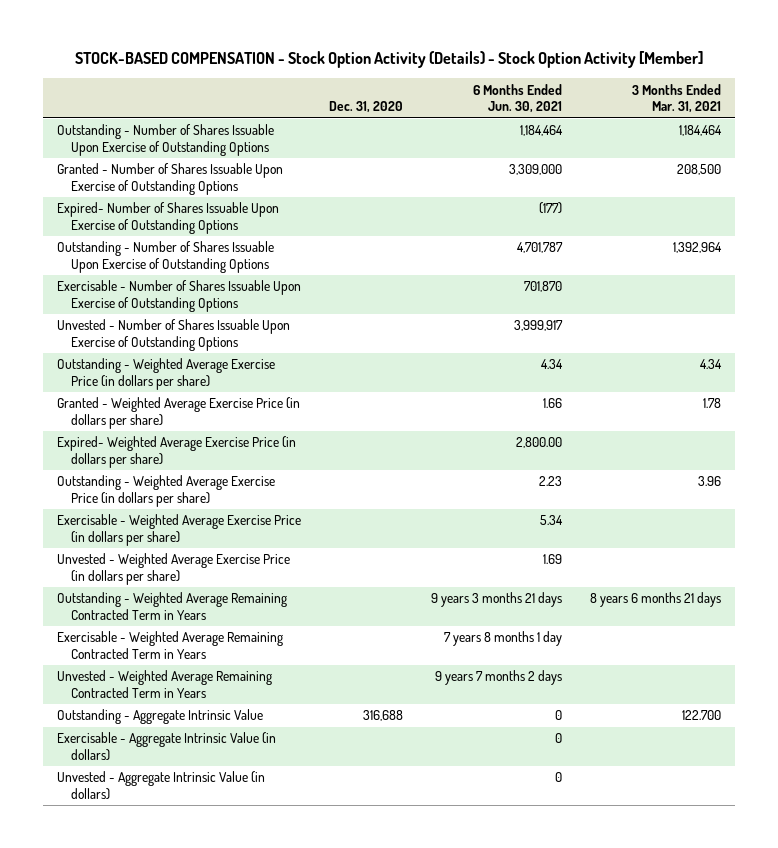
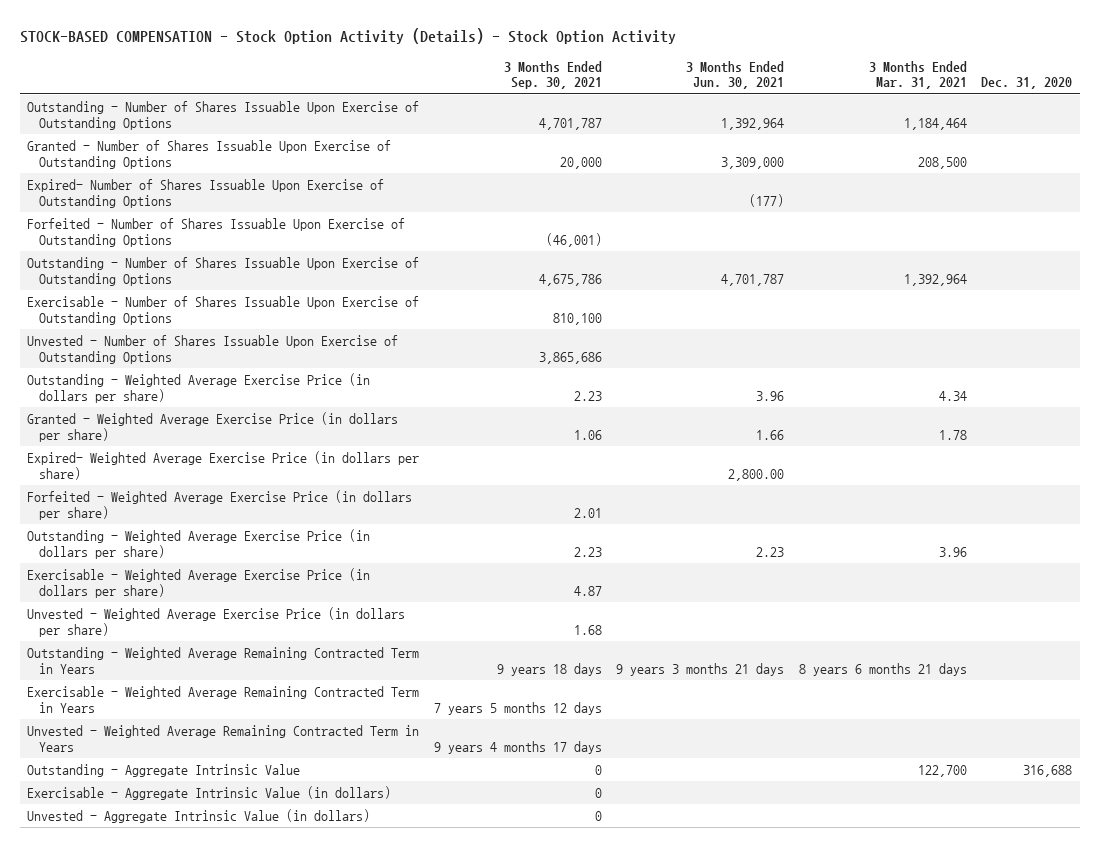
[74,51,703,69] STOCK-BASED COMPENSATION - Stock Option Activity (Details) - Stock Option Activity [Member] -> [20,28,677,45] STOCK-BASED COMPENSATION - Stock Option Activity (Details) - Stock Option Activity
[472,83,562,114] 6 Months Ended Jun. 30, 2021 -> none
none -> [503,60,602,90] 3 Months Ended Sep. 30, 2021
none -> [686,60,785,90] 3 Months Ended Jun. 30, 2021
none -> [27,217,406,247] Forfeited - Number of Shares Issuable Upon Exercise of Outstanding Options
none -> [27,489,413,520] Forfeited - Weighted Average Exercise Price (in dollars per share)
[681,710,721,721] 122.700 -> [917,764,967,777] 122,700

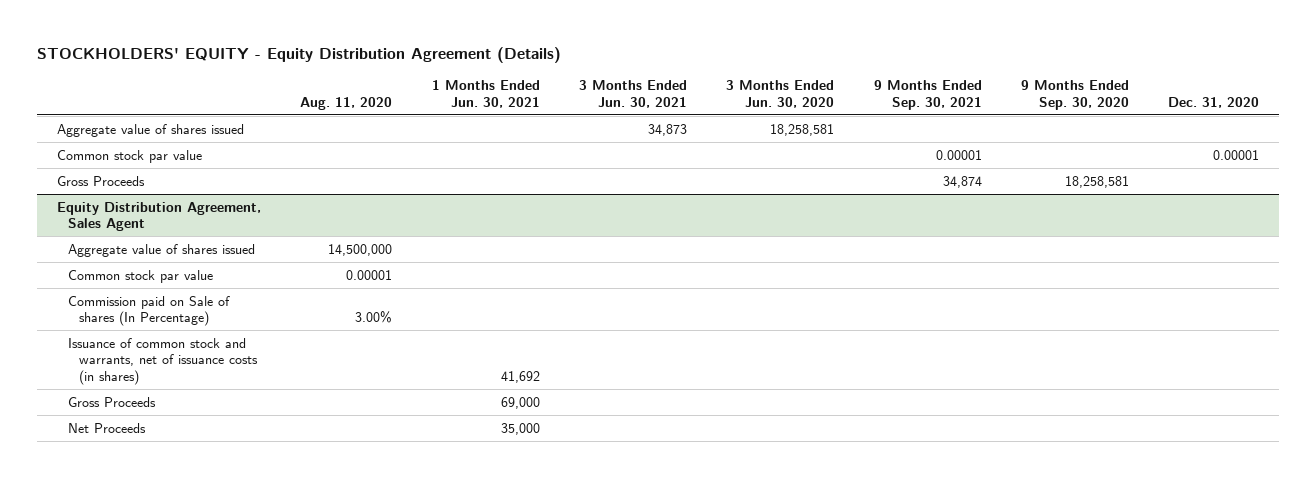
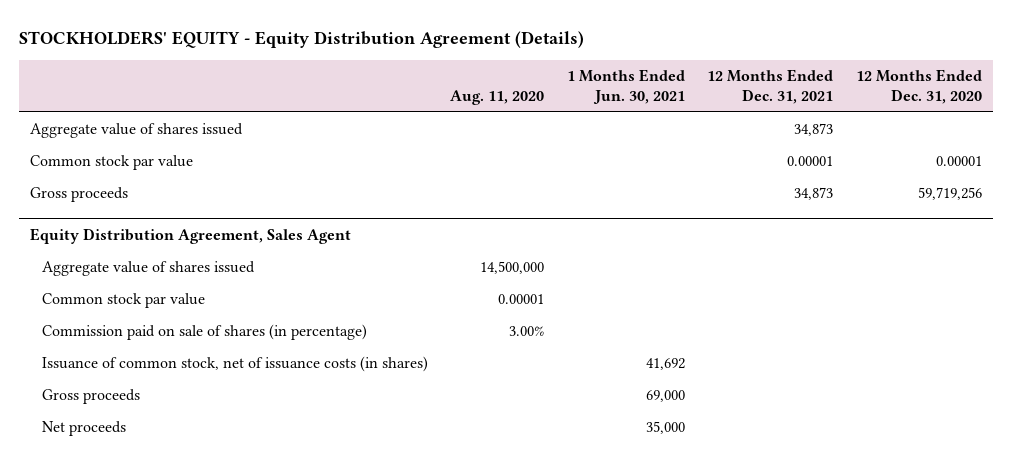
[579,80,688,108] 3 Months Ended Jun. 30, 2021 -> none
[726,80,835,108] 3 Months Ended Jun. 30, 2020 -> none
[873,80,982,110] 9 Months Ended Sep. 30, 2021 -> none
[1021,80,1130,110] 9 Months Ended Sep. 30, 2020 -> none
[1168,96,1260,108] Dec. 31, 2020 -> none
none -> [707,68,834,104] 12 Months Ended Dec. 31, 2021
none -> [855,68,982,104] 12 Months Ended Dec. 31, 2020
[57,175,146,186] Gross Proceeds -> [30,187,129,203] Gross proceeds
[68,295,231,327] Commission paid on Sale of shares (In Percentage) -> [41,324,367,341] Commission paid on sale of shares (in percentage)
[68,337,259,385] Issuance of common stock and warrants, net of issuance costs (in shares) -> [41,356,428,373] Issuance of common stock, net of issuance costs (in shares)
[68,396,157,407] Gross Proceeds -> [41,389,140,405] Gross proceeds
[68,422,147,433] Net Proceeds -> [41,421,126,437] Net proceeds

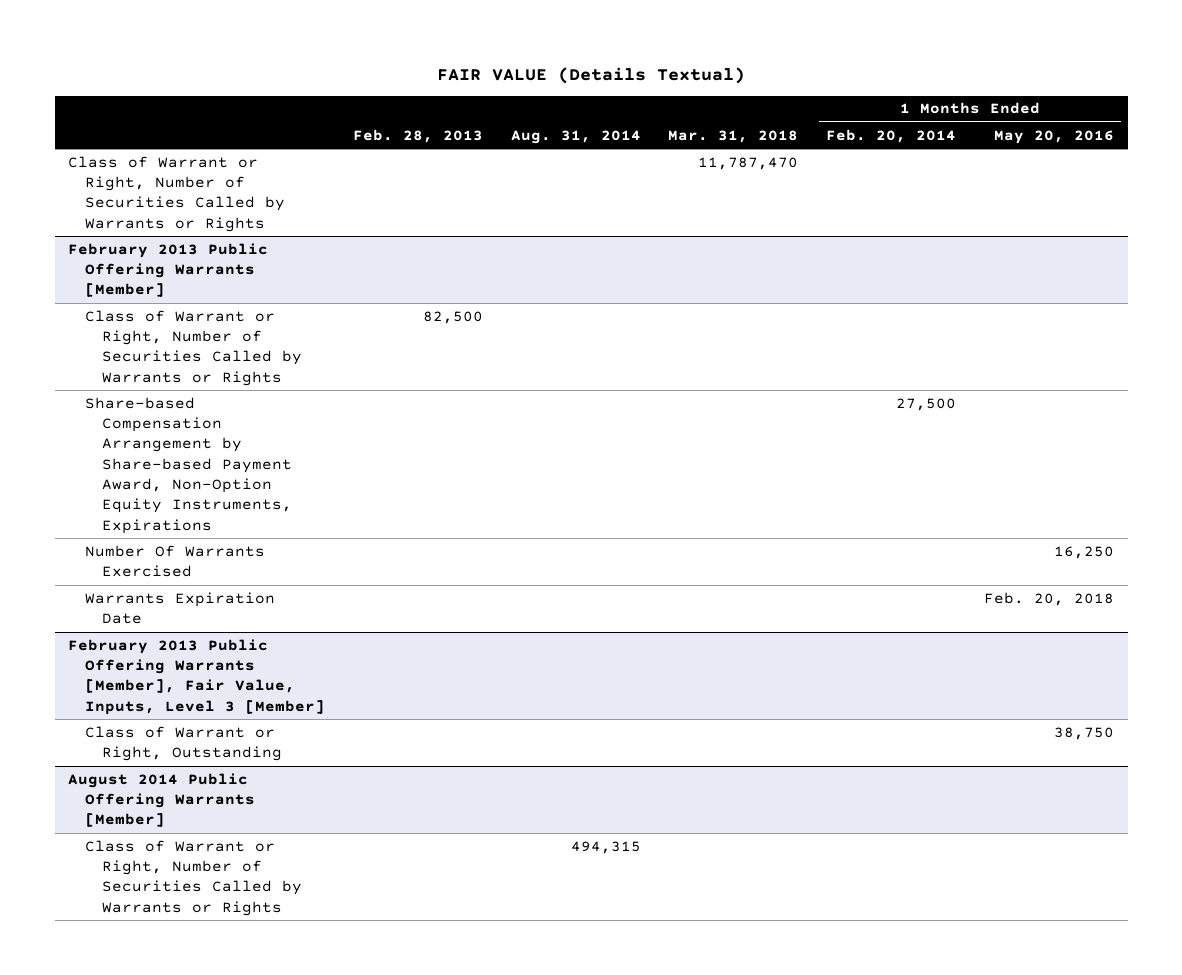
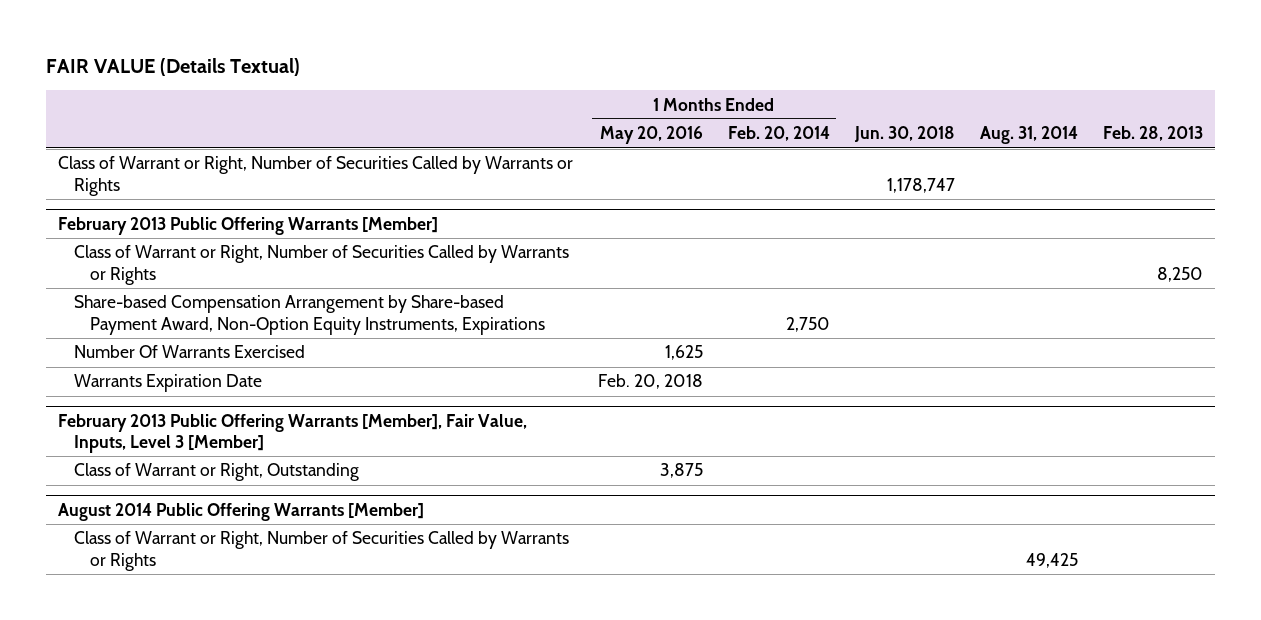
[668,129,799,143] Mar. 31, 2018 -> none
none -> [854,126,956,143] Jun. 30, 2018
[422,310,483,324] 82,500 -> [1157,266,1204,282] 8,250
[896,397,957,411] 27,500 -> [786,316,831,332] 2,750
[1053,545,1114,559] 16,250 -> [665,345,704,361] 1,625
[1053,726,1114,740] 38,750 -> [660,463,704,479] 3,875
[570,840,641,854] 494,315 -> [1026,552,1079,568] 49,425

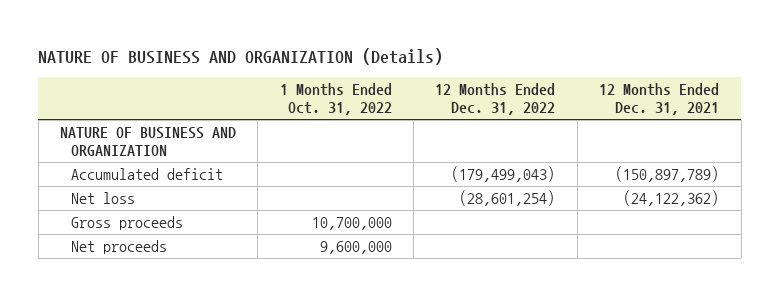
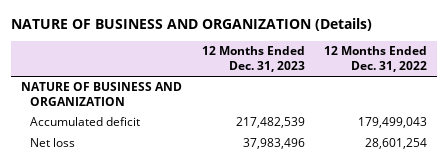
[279,83,392,116] 1 Months Ended Oct. 31, 2022 -> none
[599,83,720,116] 12 Months Ended Dec. 31, 2021 -> none
none -> [201,46,305,73] 12 Months Ended Dec. 31, 2023
[71,215,184,230] Gross proceeds -> none
[71,239,168,254] Net proceeds -> none
[451,165,556,182] (179,499,043) -> [358,117,428,129] 179,499,043
[459,189,556,206] (28,601,254) -> [365,138,428,150] 28,601,254

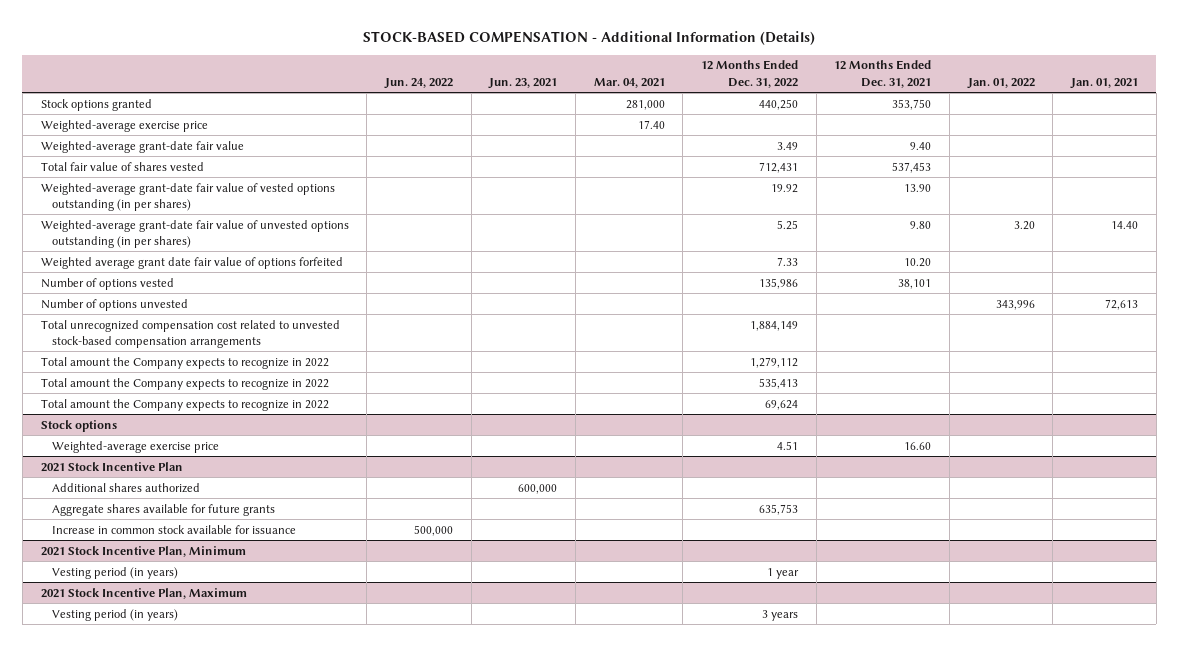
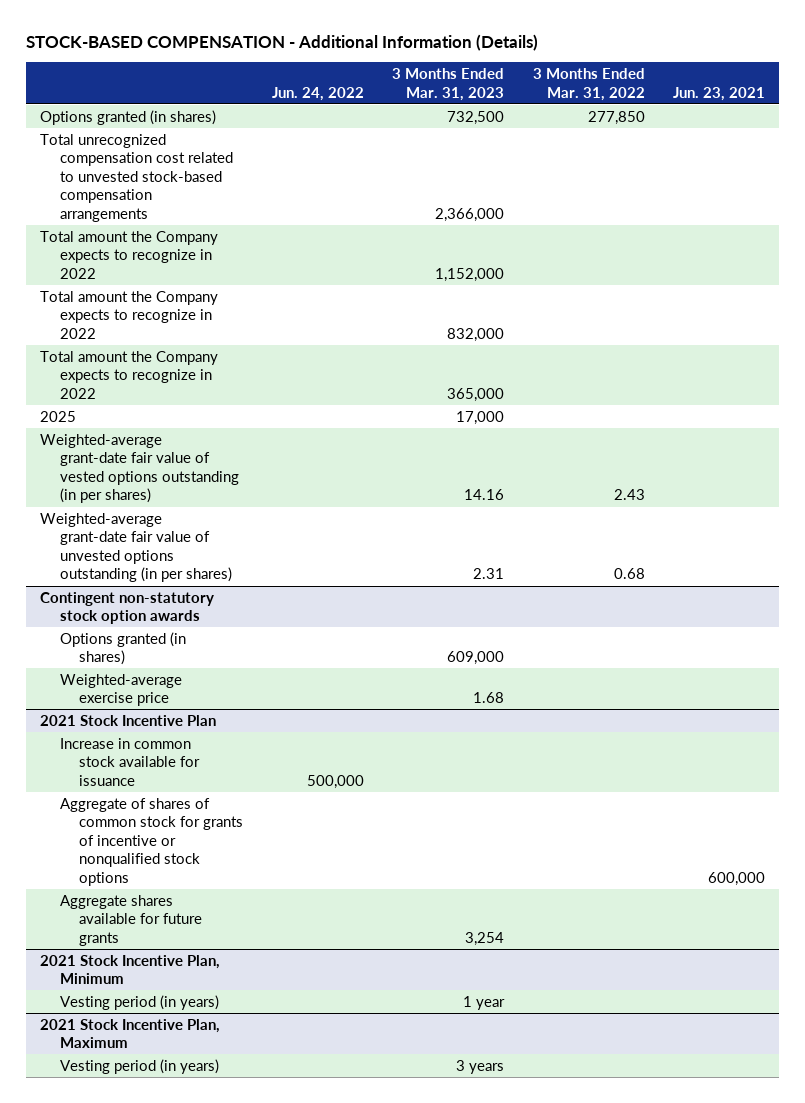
[593,77,665,88] Mar. 04, 2021 -> none
[700,60,798,88] 12 Months Ended Dec. 31, 2022 -> none
[834,60,932,88] 12 Months Ended Dec. 31, 2021 -> none
[966,77,1035,89] Jan. 01, 2022 -> none
[1069,77,1138,89] Jan. 01, 2021 -> none
none -> [392,67,505,101] 3 Months Ended Mar. 31, 2023
none -> [532,67,645,101] 3 Months Ended Mar. 31, 2022
[40,119,208,132] Weighted-average exercise price -> none
[40,140,244,153] Weighted-average grant-date fair value -> none
[40,161,204,171] Total fair value of shares vested -> none
[40,256,343,269] Weighted average grant date fair value of options forfeited -> none
[40,277,174,290] Number of options vested -> none
[40,298,188,311] Number of options unvested -> none
[40,98,152,111] Stock options granted -> [39,109,216,125] Options granted (in shares)
[40,419,117,432] Stock options -> none
[52,440,220,453] Weighted-average exercise price -> none
none -> [39,410,76,422] 2025
[40,182,335,211] Weighted-average grant-date fair value of vested options outstanding (in per shares) -> [39,433,239,504] Weighted-average grant-date fair value of vested options outstanding (in per shares)
[40,219,349,248] Weighted-average grant-date fair value of unvested options outstanding (in per shares) -> [39,512,232,583] Weighted-average grant-date fair value of unvested options outstanding (in per shares)
none -> [39,591,214,625] Contingent non-statutory stock option awards
none -> [59,631,186,666] Options granted (in shares)
none -> [59,673,182,707] Weighted-average exercise price
[52,482,201,493] Additional shares authorized -> none
none -> [59,797,244,887] Aggregate of shares of common stock for grants of incentive or nonqualified stock options
[52,503,276,516] Aggregate shares available for future grants -> [59,894,203,946] Aggregate shares available for future grants

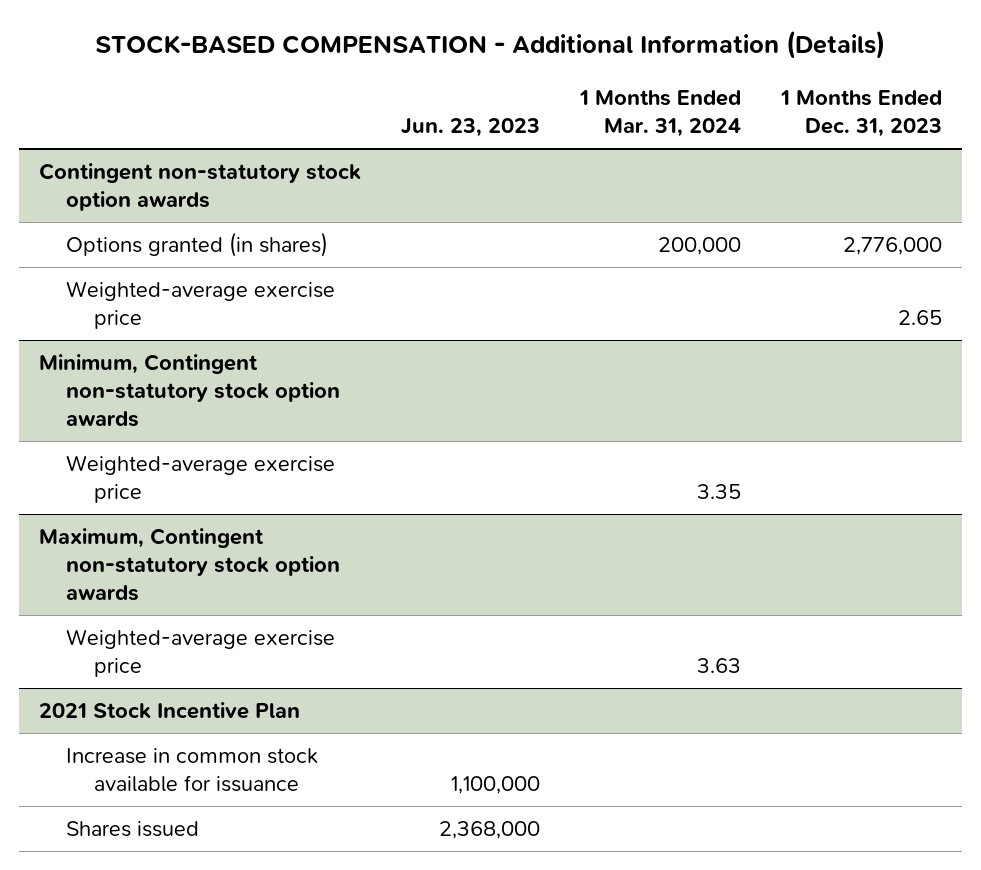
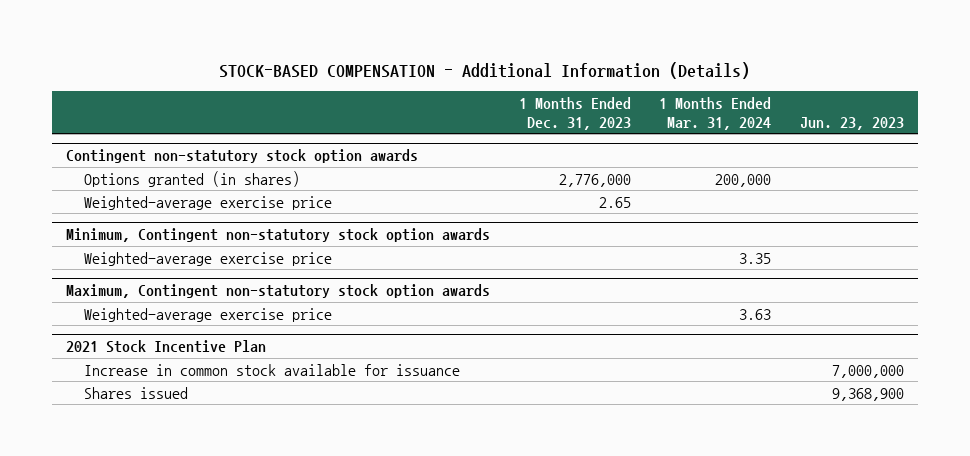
[451,775,541,794] 1,100,000 -> [831,364,904,378] 7,000,000
[439,821,541,840] 2,368,000 -> [831,387,904,401] 9,368,900

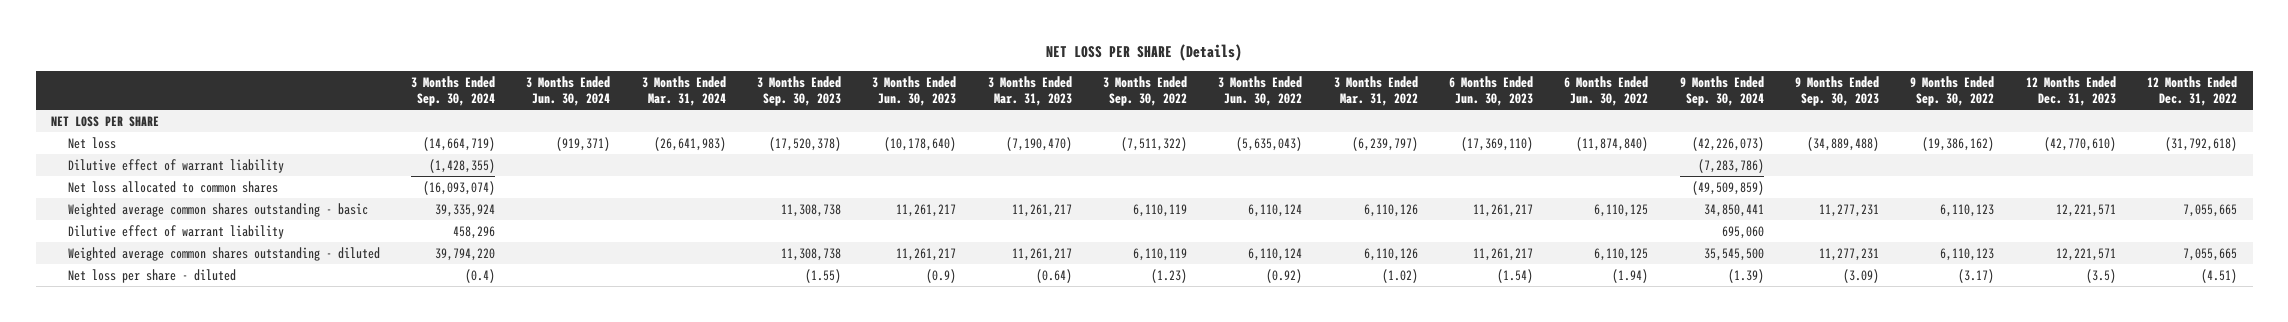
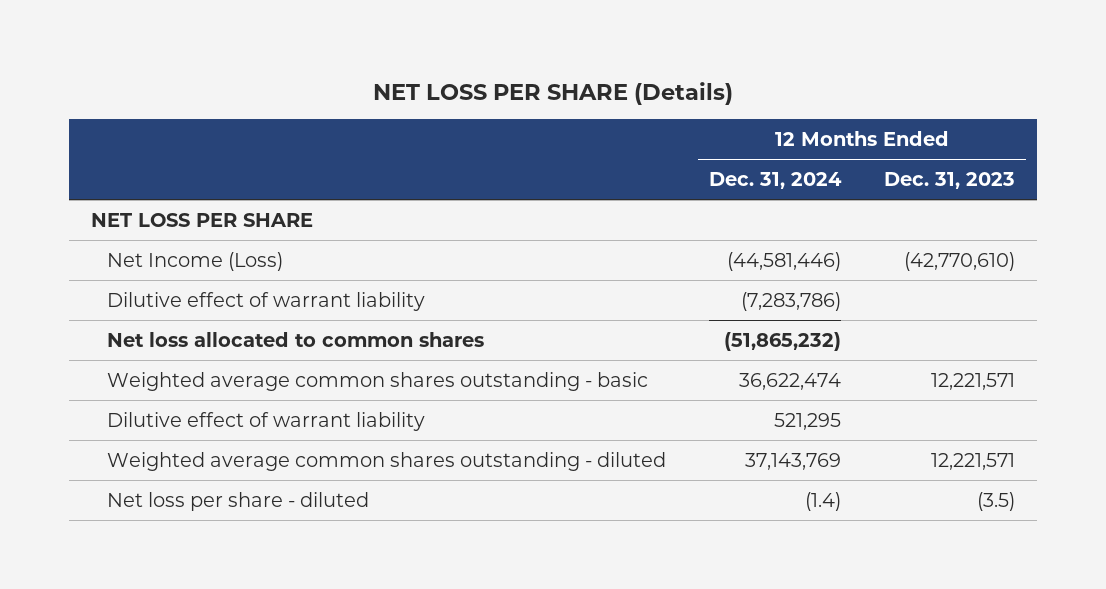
[411,75,496,107] 3 Months Ended Sep. 30, 2024 -> none
[526,75,611,107] 3 Months Ended Jun. 30, 2024 -> none
[641,75,726,107] 3 Months Ended Mar. 31, 2024 -> none
[757,75,842,107] 3 Months Ended Sep. 30, 2023 -> none
[872,75,957,107] 3 Months Ended Jun. 30, 2023 -> none
[987,75,1072,107] 3 Months Ended Mar. 31, 2023 -> none
[1103,75,1188,107] 3 Months Ended Sep. 30, 2022 -> none
[1218,75,1303,107] 3 Months Ended Jun. 30, 2022 -> none
[1333,75,1418,107] 3 Months Ended Mar. 31, 2022 -> none
[1449,75,1534,107] 6 Months Ended Jun. 30, 2023 -> none
[1564,75,1649,107] 6 Months Ended Jun. 30, 2022 -> none
[1679,75,1764,107] 9 Months Ended Sep. 30, 2024 -> none
[1795,75,1880,107] 9 Months Ended Sep. 30, 2023 -> none
[1910,75,1995,107] 9 Months Ended Sep. 30, 2022 -> none
[2147,75,2238,107] 12 Months Ended Dec. 31, 2022 -> none
none -> [709,172,843,190] Dec. 31, 2024
[67,136,116,149] Net loss -> [106,251,283,271] Net Income (Loss)

